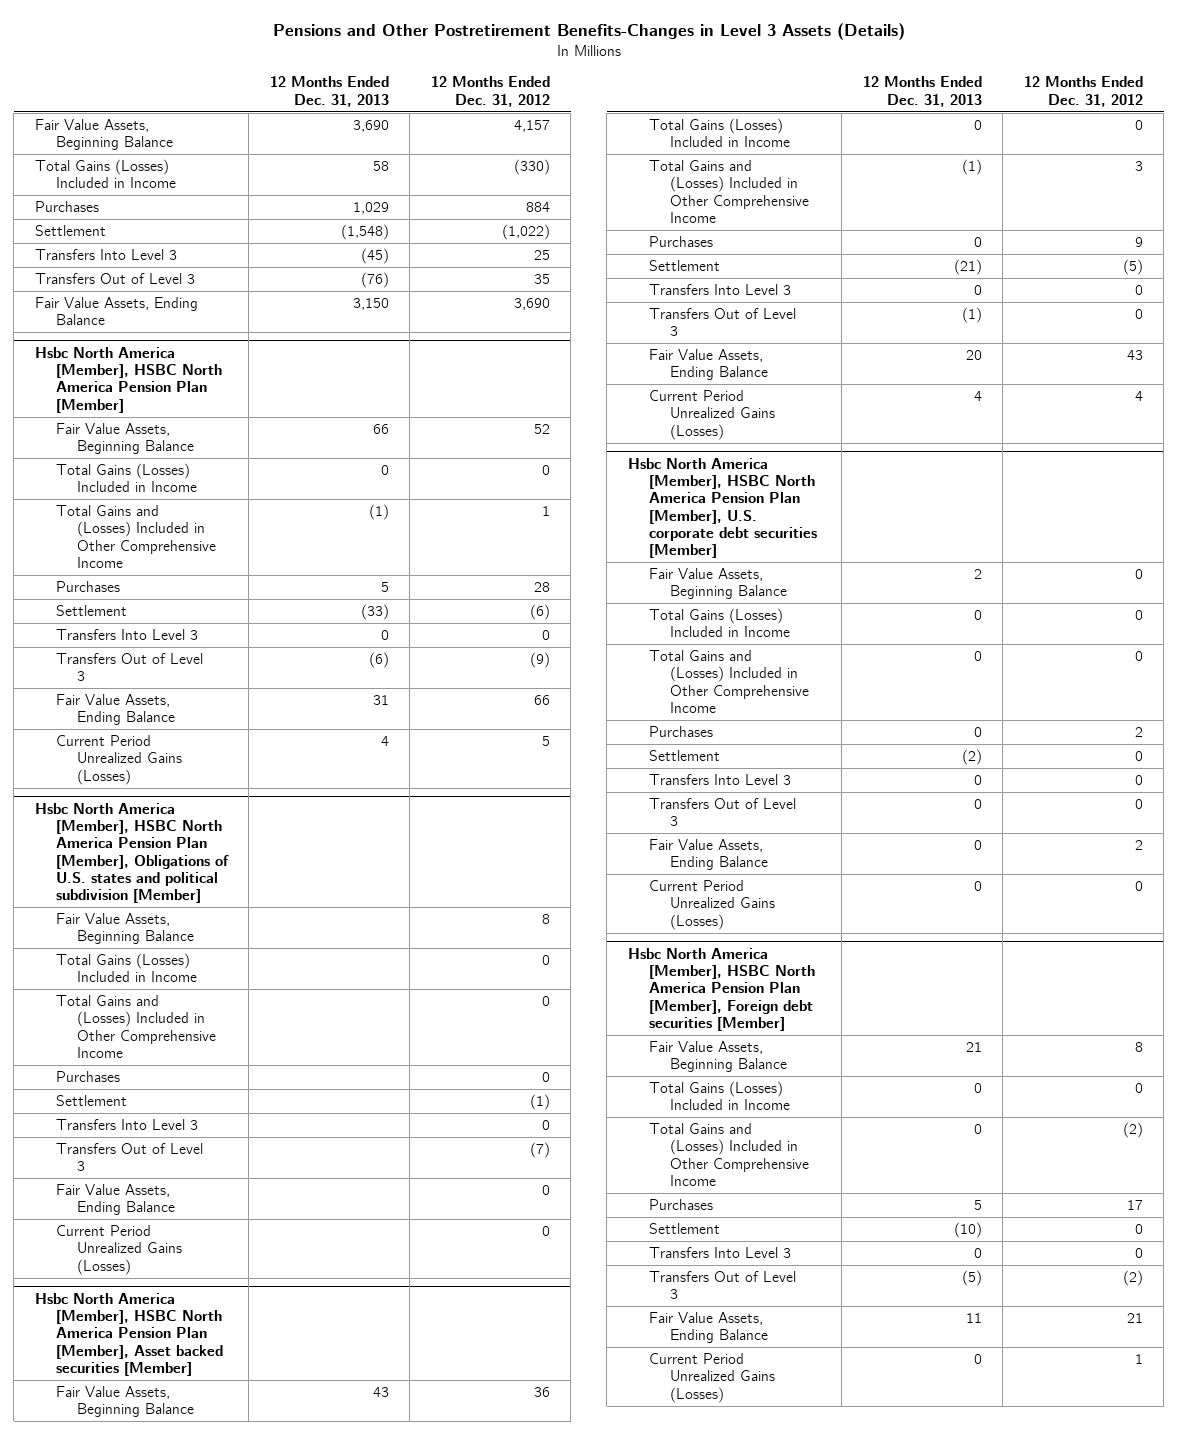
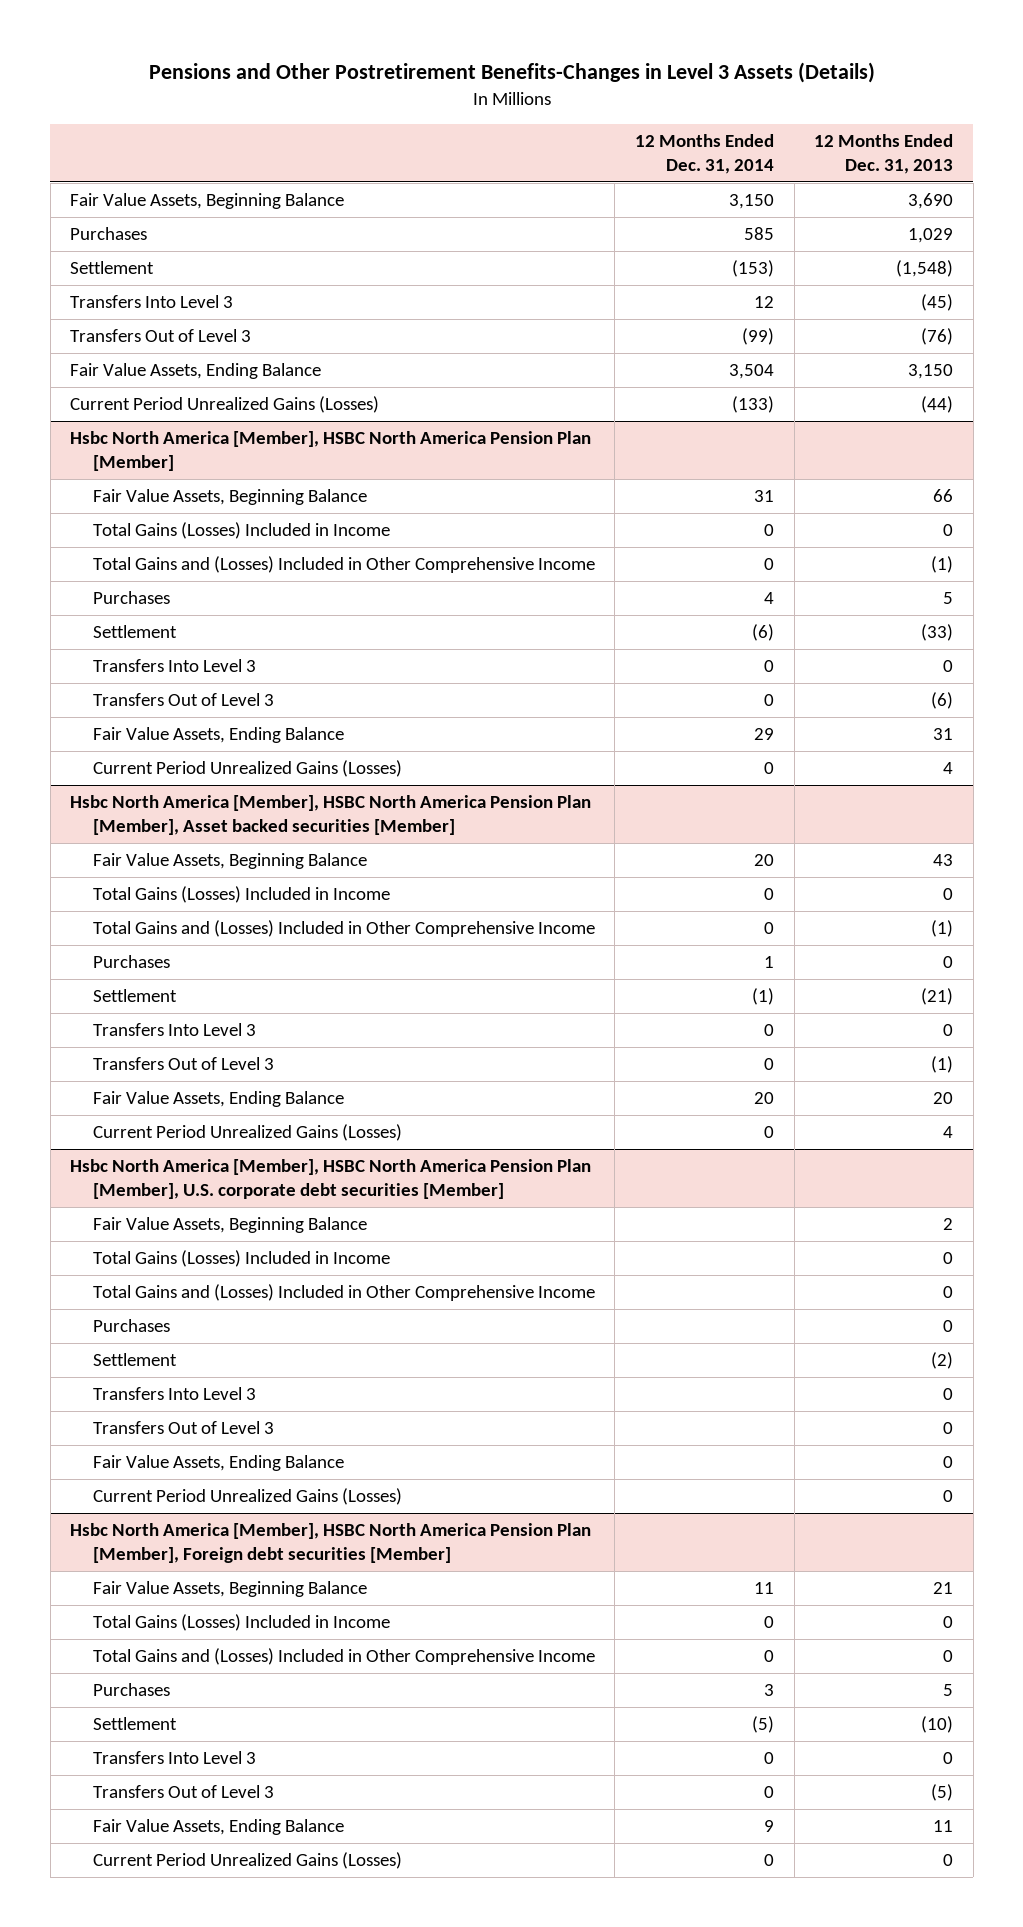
[430,76,550,107] 12 Months Ended Dec. 31, 2012 -> none
none -> [634,133,774,175] 12 Months Ended Dec. 31, 2014
[34,158,176,189] Total Gains (Losses) Included in Income -> none
none -> [70,396,380,414] Current Period Unrealized Gains (Losses)
[34,802,229,904] Hsbc North America [Member], HSBC North America Pension Plan [Member], Obligations of U.S. states and political subdivision [Member] -> none
[55,912,194,945] Fair Value Assets, Beginning Balance -> none
[55,952,197,983] Total Gains (Losses) Included in Income -> none
[55,994,216,1059] Total Gains and (Losses) Included in Other Comprehensive Income -> none
[55,1070,120,1082] Purchases -> none
[55,1094,127,1106] Settlement -> none
[55,1118,198,1130] Transfers Into Level 3 -> none
[55,1142,203,1172] Transfers Out of Level 3 -> none
[55,1183,175,1216] Fair Value Assets, Ending Balance -> none
[55,1224,182,1275] Current Period Unrealized Gains (Losses) -> none

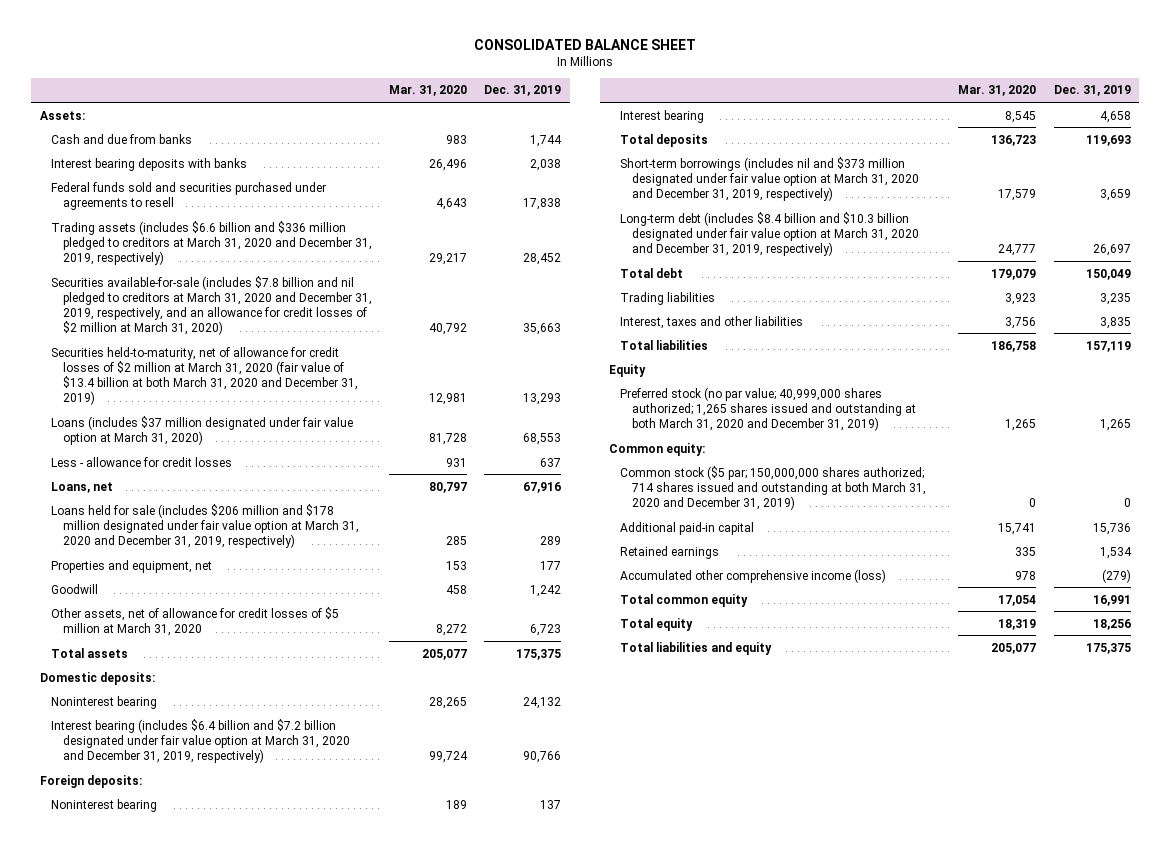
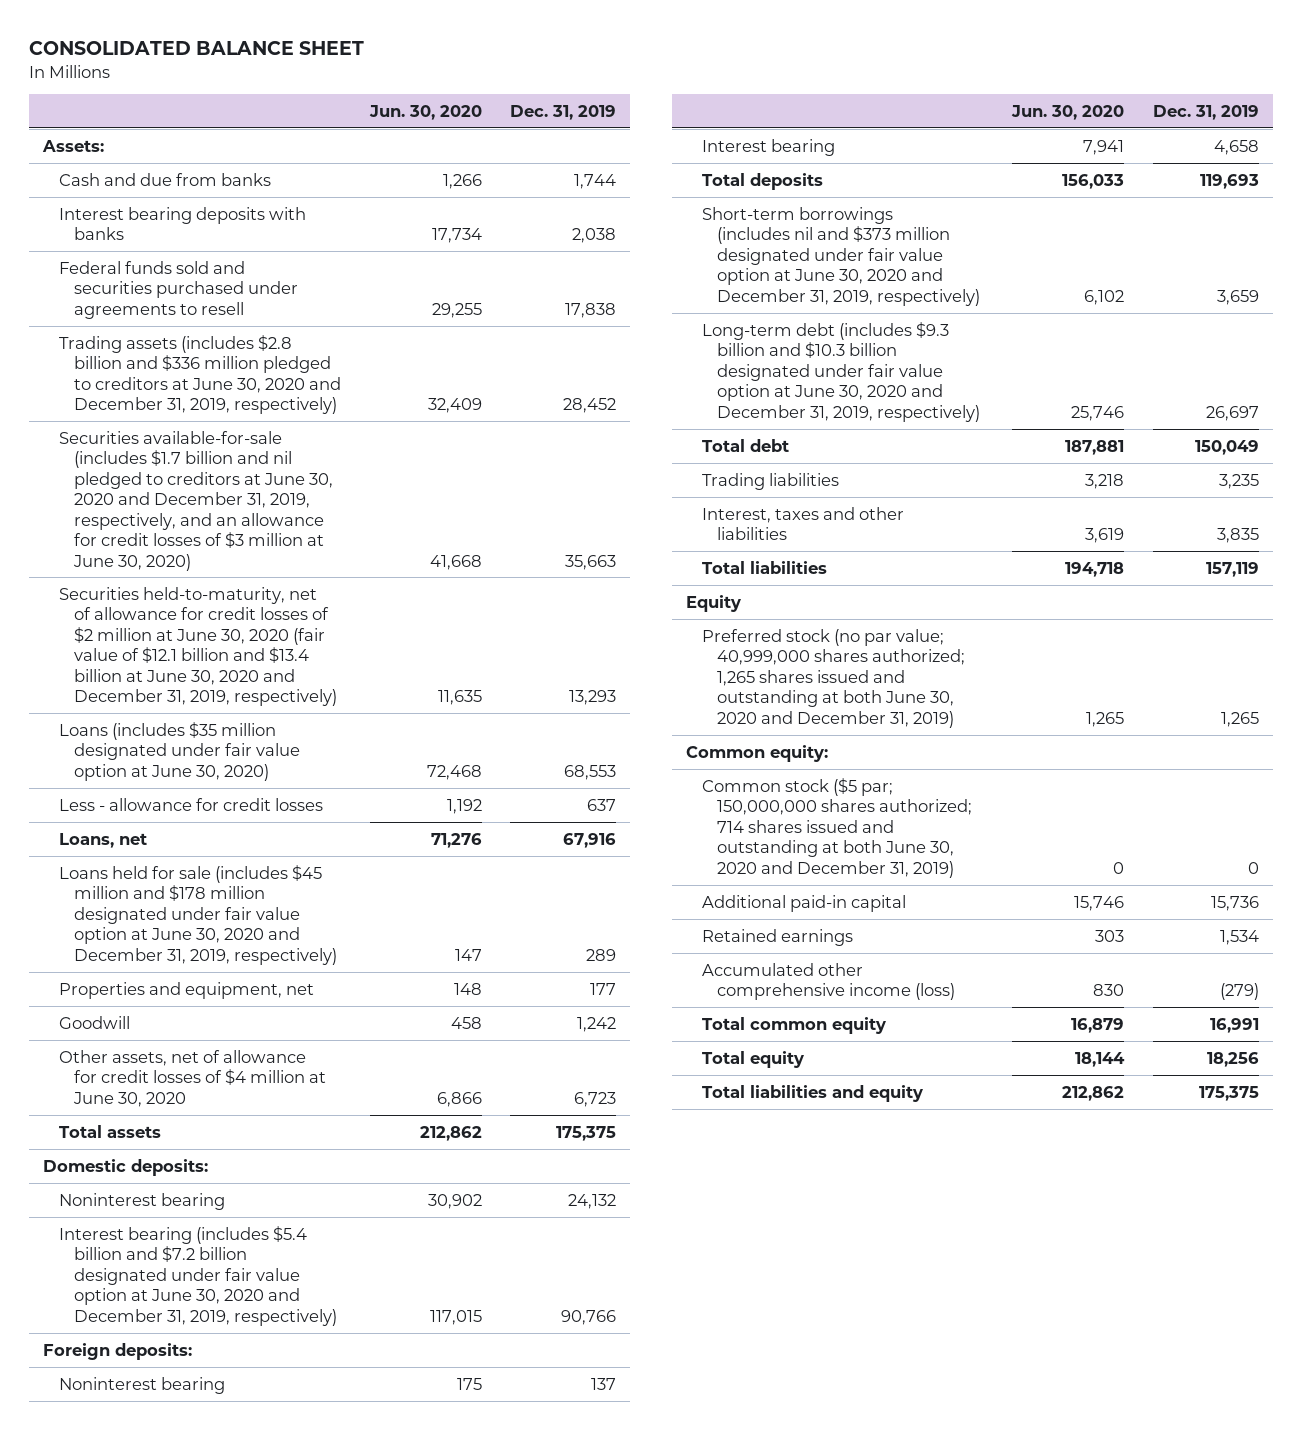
[389,85,468,97] Mar. 31, 2020 -> none
none -> [368,105,482,121] Jun. 30, 2020
[51,220,372,266] Trading assets (includes $6.6 billion and $336 million pledged to creditors at March 31, 2020 and December 31, 2019, respectively) -> [58,334,342,415] Trading assets (includes $2.8 billion and $336 million pledged to creditors at June 30, 2020 and December 31, 2019, respectively)
[51,275,372,336] Securities available-for-sale (includes $7.8 billion and nil pledged to creditors at March 31, 2020 and December 31, 2019, respectively, and an allowance for credit losses of $2 million at March 31, 2020) -> [58,430,334,571] Securities available-for-sale (includes $1.7 billion and nil pledged to creditors at June 30, 2020 and December 31, 2019, respectively, and an allowance for credit losses of $3 million at June 30, 2020)
[51,346,358,406] Securities held-to-maturity, net of allowance for credit losses of $2 million at March 31, 2020 (fair value of $13.4 billion at both March 31, 2020 and December 31, 2019) -> [58,586,338,707] Securities held-to-maturity, net of allowance for credit losses of $2 million at June 30, 2020 (fair value of $12.1 billion and $13.4 billion at June 30, 2020 and December 31, 2019, respectively)
[51,415,354,445] Loans (includes $37 million designated under fair value option at March 31, 2020) -> [58,721,301,781] Loans (includes $35 million designated under fair value option at June 30, 2020)
[51,503,359,549] Loans held for sale (includes $206 million and $178 million designated under fair value option at March 31, 2020 and December 31, 2019, respectively) -> [58,864,338,965] Loans held for sale (includes $45 million and $178 million designated under fair value option at June 30, 2020 and December 31, 2019, respectively)
[51,606,340,636] Other assets, net of allowance for credit losses of $5 million at March 31, 2020 -> [58,1049,327,1107] Other assets, net of allowance for credit losses of $4 million at June 30, 2020
[51,718,350,764] Interest bearing (includes $6.4 billion and $7.2 billion designated under fair value option at March 31, 2020 and December 31, 2019, respectively) -> [58,1225,338,1326] Interest bearing (includes $5.4 billion and $7.2 billion designated under fair value option at June 30, 2020 and December 31, 2019, respectively)
[620,156,919,202] Short-term borrowings (includes nil and $373 million designated under fair value option at March 31, 2020 and December 31, 2019, respectively) -> [701,206,980,306] Short-term borrowings (includes nil and $373 million designated under fair value option at June 30, 2020 and December 31, 2019, respectively)
[620,211,919,257] Long-term debt (includes $8.4 billion and $10.3 billion designated under fair value option at March 31, 2020 and December 31, 2019, respectively) -> [701,321,980,422] Long-term debt (includes $9.3 billion and $10.3 billion designated under fair value option at June 30, 2020 and December 31, 2019, respectively)
[620,386,916,432] Preferred stock (no par value; 40,999,000 shares authorized; 1,265 shares issued and outstanding at both March 31, 2020 and December 31, 2019) -> [701,628,965,728] Preferred stock (no par value; 40,999,000 shares authorized; 1,265 shares issued and outstanding at both June 30, 2020 and December 31, 2019)
[620,465,926,511] Common stock ($5 par; 150,000,000 shares authorized; 714 shares issued and outstanding at both March 31, 2020 and December 31, 2019) -> [701,777,972,878] Common stock ($5 par; 150,000,000 shares authorized; 714 shares issued and outstanding at both June 30, 2020 and December 31, 2019)

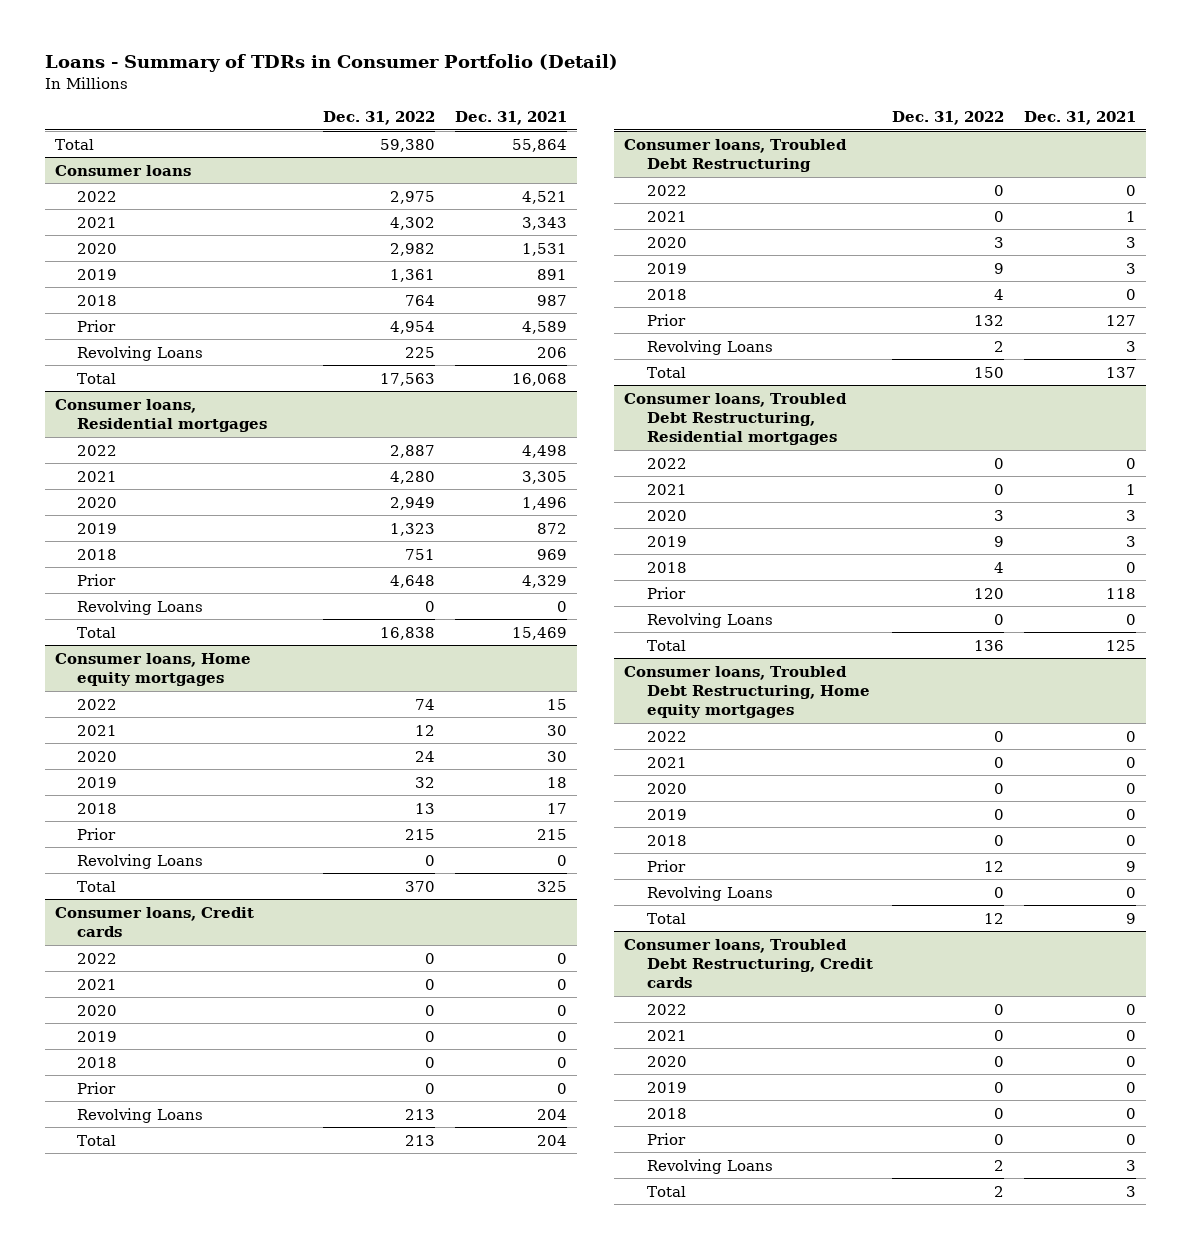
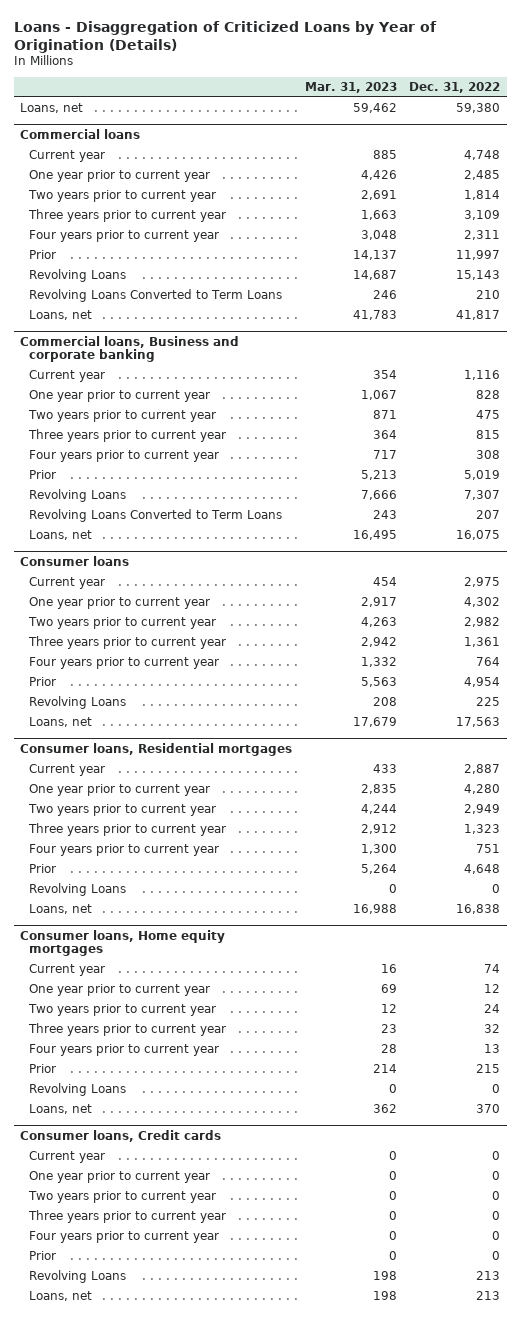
[44,54,618,73] Loans - Summary of TDRs in Consumer Portfolio (Detail) -> [13,20,437,53] Loans - Disaggregation of Criticized Loans by Year of Origination (Details)
[454,111,567,126] Dec. 31, 2021 -> none
none -> [304,82,397,94] Mar. 31, 2023
[54,138,94,150] Total -> [20,103,84,114] Loans, net
none -> [20,128,141,139] Commercial loans
none -> [28,150,105,163] Current year
none -> [28,170,210,183] One year prior to current year
none -> [27,190,216,203] Two years prior to current year
none -> [27,209,226,223] Three years prior to current year
none -> [28,230,219,243] Four years prior to current year
none -> [28,250,56,260] Prior
none -> [28,269,126,283] Revolving Loans
none -> [28,289,282,303] Revolving Loans Converted to Term Loans
none -> [28,310,92,321] Loans, net
none -> [20,335,240,363] Commercial loans, Business and corporate banking
none -> [28,370,105,383] Current year
none -> [28,390,210,403] One year prior to current year
none -> [27,410,216,423] Two years prior to current year
none -> [27,429,226,443] Three years prior to current year
none -> [28,450,219,463] Four years prior to current year
none -> [28,470,56,480] Prior
none -> [28,489,126,503] Revolving Loans
none -> [28,509,282,523] Revolving Loans Converted to Term Loans
none -> [28,530,92,541] Loans, net
[77,190,118,202] 2022 -> [28,577,105,590] Current year
[77,216,118,228] 2021 -> [28,597,210,610] One year prior to current year
[77,242,118,254] 2020 -> [27,617,216,630] Two years prior to current year
[77,268,118,280] 2019 -> [27,636,226,650] Three years prior to current year
[77,294,118,306] 2018 -> [28,657,219,670] Four years prior to current year
[77,372,117,384] Total -> [28,717,92,728] Loans, net
[77,444,118,456] 2022 -> [28,764,105,777] Current year
[77,470,118,482] 2021 -> [28,784,210,797] One year prior to current year
[77,496,118,508] 2020 -> [27,804,216,817] Two years prior to current year
[77,522,118,534] 2019 -> [27,823,226,837] Three years prior to current year
[77,548,118,560] 2018 -> [28,844,219,857] Four years prior to current year
[77,626,117,638] Total -> [28,904,92,915] Loans, net
[77,698,118,710] 2022 -> [28,964,105,977] Current year
[77,724,118,736] 2021 -> [28,984,210,997] One year prior to current year
[77,750,118,762] 2020 -> [27,1004,216,1017] Two years prior to current year
[77,776,118,788] 2019 -> [27,1023,226,1037] Three years prior to current year
[77,802,118,814] 2018 -> [28,1044,219,1057] Four years prior to current year
[77,880,117,892] Total -> [28,1104,92,1115] Loans, net
[77,952,118,964] 2022 -> [28,1151,105,1164] Current year
[77,978,118,990] 2021 -> [28,1171,210,1184] One year prior to current year
[77,1004,118,1016] 2020 -> [27,1191,216,1204] Two years prior to current year
[77,1030,118,1042] 2019 -> [27,1210,226,1224] Three years prior to current year
[77,1056,118,1068] 2018 -> [28,1231,219,1244] Four years prior to current year
[624,138,848,173] Consumer loans, Troubled Debt Restructuring -> none
[646,184,687,196] 2022 -> none
[646,210,687,222] 2021 -> none
[646,236,687,248] 2020 -> none
[646,262,687,274] 2019 -> none
[646,288,687,300] 2018 -> none
[646,313,686,326] Prior -> none
[646,339,773,355] Revolving Loans -> none
[646,366,686,378] Total -> none
[624,392,848,446] Consumer loans, Troubled Debt Restructuring, Residential mortgages -> none
[646,457,687,469] 2022 -> none
[646,483,687,495] 2021 -> none
[646,509,687,521] 2020 -> none
[646,535,687,547] 2019 -> none
[646,561,687,573] 2018 -> none
[646,586,686,599] Prior -> none
[646,612,773,628] Revolving Loans -> none
[646,639,686,651] Total -> none
[624,665,870,719] Consumer loans, Troubled Debt Restructuring, Home equity mortgages -> none
[646,730,687,742] 2022 -> none
[646,756,687,768] 2021 -> none
[646,782,687,794] 2020 -> none
[646,808,687,820] 2019 -> none
[646,834,687,846] 2018 -> none
[646,859,686,872] Prior -> none
[646,885,773,901] Revolving Loans -> none
[646,912,686,924] Total -> none
[624,938,873,989] Consumer loans, Troubled Debt Restructuring, Credit cards -> none
[646,1003,687,1015] 2022 -> none
[646,1029,687,1041] 2021 -> none
[646,1055,687,1067] 2020 -> none
[646,1081,687,1093] 2019 -> none
[646,1107,687,1119] 2018 -> none
[646,1132,686,1145] Prior -> none
[646,1158,773,1174] Revolving Loans -> none
[646,1185,686,1197] Total -> none
[77,1134,117,1146] Total -> [28,1291,92,1302] Loans, net

